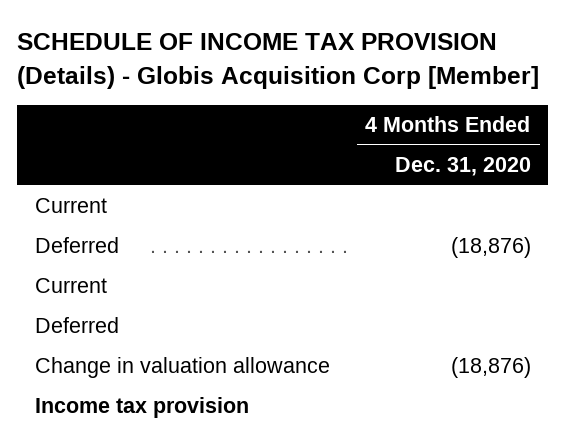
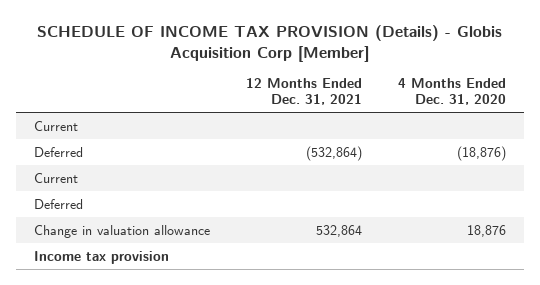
none -> [245,78,362,106] 12 Months Ended Dec. 31, 2021
[450,357,531,379] (18,876) -> [466,224,506,237] 18,876

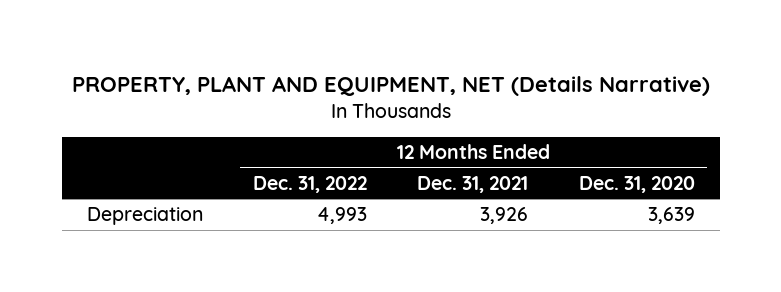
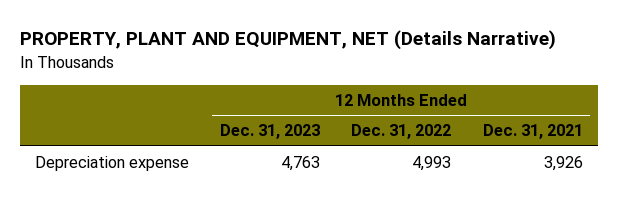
[578,175,695,193] Dec. 31, 2020 -> none
none -> [220,124,321,140] Dec. 31, 2023
[86,207,203,226] Depreciation -> [35,156,190,172] Depreciation expense

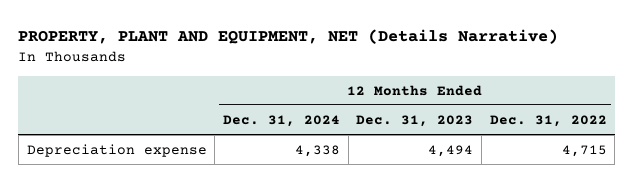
[482,124,583,140] Dec. 31, 2021 -> none
none -> [222,114,340,127] Dec. 31, 2024
[281,156,321,172] 4,763 -> [428,144,474,157] 4,494
[412,156,452,172] 4,993 -> [561,144,607,157] 4,715

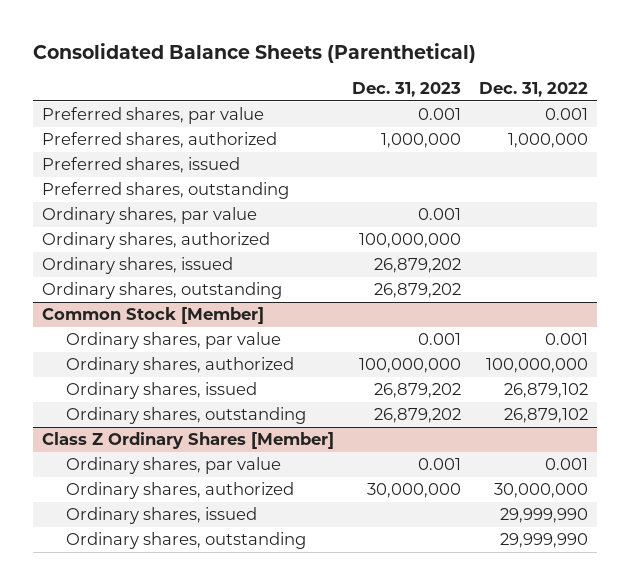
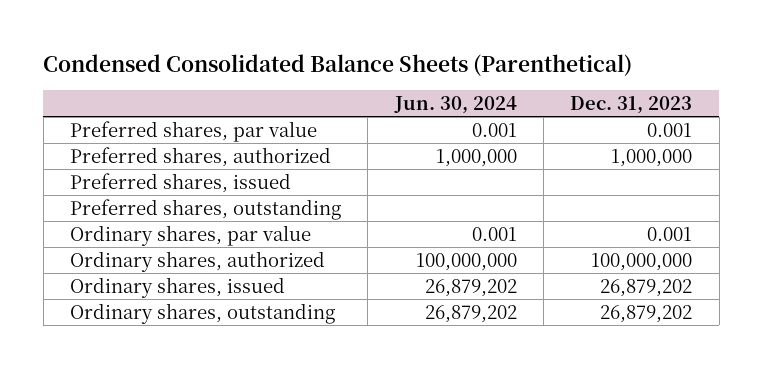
[33,43,477,64] Consolidated Balance Sheets (Parenthetical) -> [43,53,633,76] Condensed Consolidated Balance Sheets (Parenthetical)
[479,82,589,98] Dec. 31, 2022 -> none
none -> [393,95,517,114] Jun. 30, 2024
[42,307,265,325] Common Stock [Member] -> none
[66,332,282,350] Ordinary shares, par value -> none
[66,357,295,375] Ordinary shares, authorized -> none
[66,382,258,400] Ordinary shares, issued -> none
[66,407,307,425] Ordinary shares, outstanding -> none
[42,432,335,450] Class Z Ordinary Shares [Member] -> none
[66,457,282,475] Ordinary shares, par value -> none
[66,482,295,500] Ordinary shares, authorized -> none
[66,507,258,525] Ordinary shares, issued -> none
[66,532,307,550] Ordinary shares, outstanding -> none

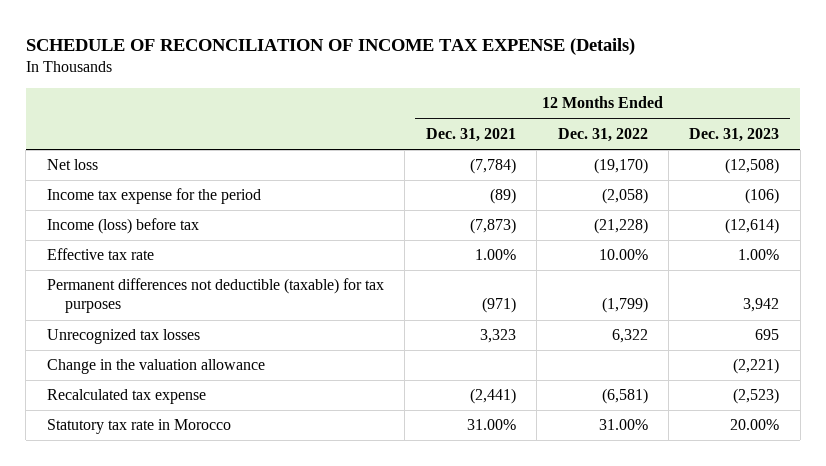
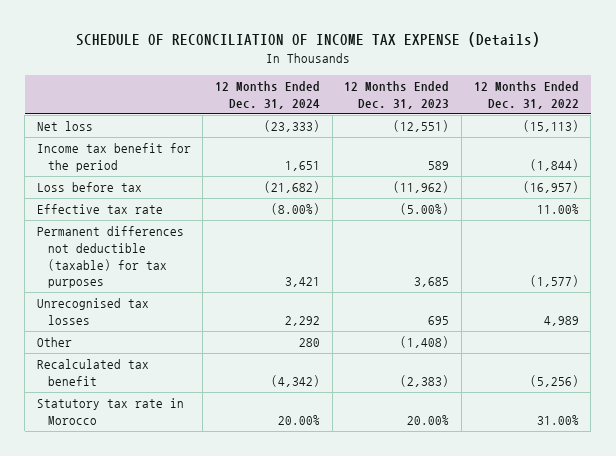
[425,127,516,142] Dec. 31, 2021 -> none
none -> [215,81,321,109] 12 Months Ended Dec. 31, 2024
[46,359,265,375] Change in the valuation allowance -> none
[593,158,648,175] (19,170) -> [522,120,579,133] (15,113)
[725,158,780,175] (12,508) -> [393,120,450,133] (12,551)
[46,188,261,205] Income tax expense for the period -> [36,143,191,173] Income tax benefit for the period
[601,188,648,205] (2,058) -> [529,159,579,172] (1,844)
[745,188,780,205] (106) -> [428,161,450,171] 589
[46,218,199,235] Income (loss) before tax -> [36,182,142,193] Loss before tax
[593,218,648,235] (21,228) -> [522,181,579,194] (16,957)
[725,218,780,235] (12,614) -> [393,181,450,194] (11,962)
[598,249,648,261] 10.00% -> [536,204,579,215] 11.00%
[738,249,780,261] 1.00% -> [400,203,450,216] (5.00%)
[601,297,648,314] (1,799) -> [529,275,579,288] (1,577)
[743,298,780,313] 3,942 -> [414,277,450,288] 3,685
[46,329,200,345] Unrecognized tax losses -> [36,298,149,326] Unrecognised tax losses
[611,329,648,344] 6,322 -> [543,316,579,327] 4,989
none -> [36,337,72,348] Other
[46,389,206,405] Recalculated tax expense -> [36,359,149,387] Recalculated tax benefit
[601,388,648,405] (6,581) -> [529,375,579,388] (5,256)
[733,388,780,405] (2,523) -> [400,375,450,388] (2,383)

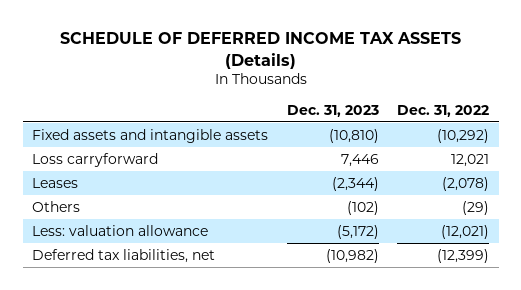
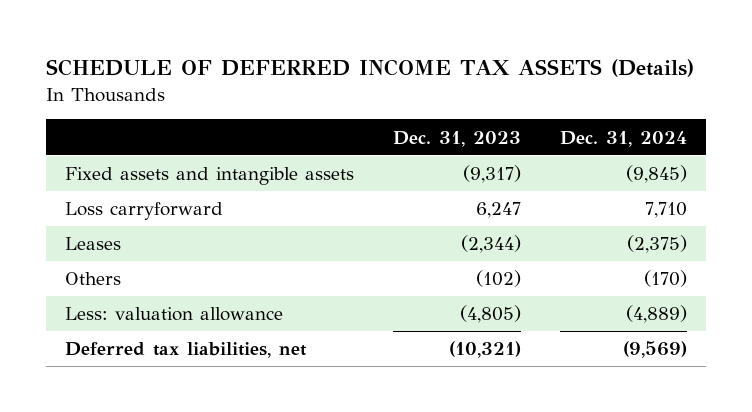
[397,104,490,117] Dec. 31, 2022 -> none
none -> [559,130,687,147] Dec. 31, 2024
[328,128,379,143] (10,810) -> [463,165,522,184] (9,317)
[340,153,379,167] 7,446 -> [476,202,522,219] 6,247
[336,224,379,239] (5,172) -> [460,305,522,324] (4,805)
[325,248,379,263] (10,982) -> [449,341,522,359] (10,321)

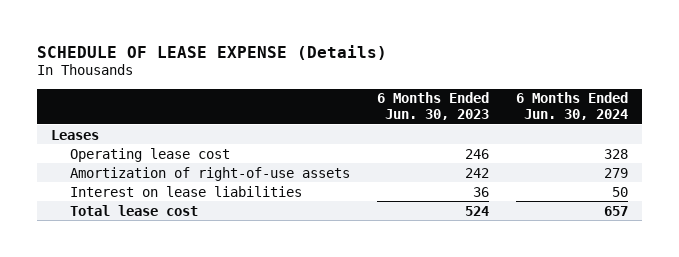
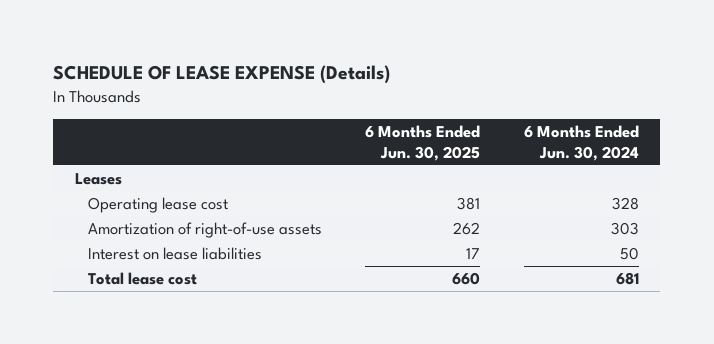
[376,92,489,121] 6 Months Ended Jun. 30, 2023 -> none
none -> [365,124,481,161] 6 Months Ended Jun. 30, 2025
[604,167,629,178] 279 -> [610,222,639,236] 303
[604,205,629,216] 657 -> [615,272,639,286] 681

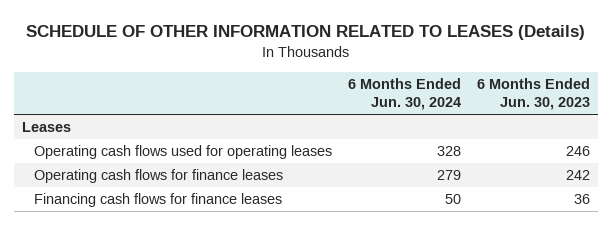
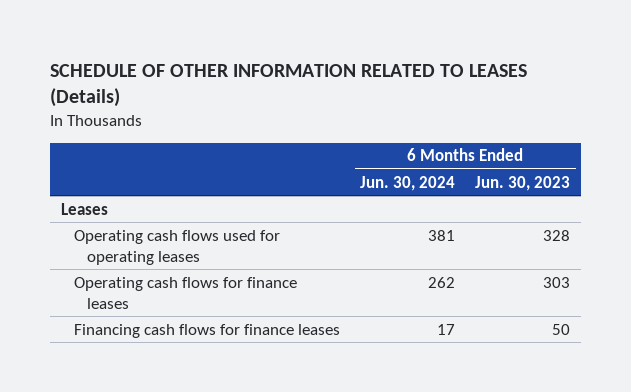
[437,146,462,157] 328 -> [427,229,455,241] 381
[566,146,591,157] 246 -> [543,229,571,241] 328
[437,170,462,181] 279 -> [427,276,455,288] 262
[566,170,591,181] 242 -> [543,276,571,288] 303
[445,194,462,205] 50 -> [436,323,455,335] 17
[574,194,591,205] 36 -> [552,323,571,335] 50

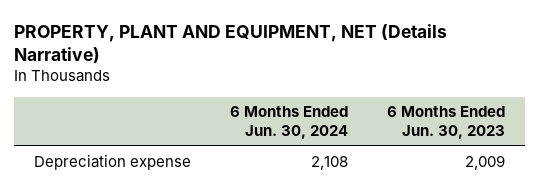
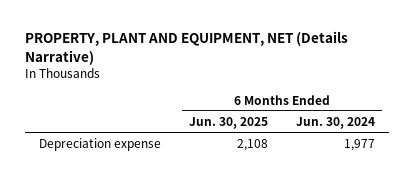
[387,106,506,139] 6 Months Ended Jun. 30, 2023 -> none
none -> [189,117,269,130] Jun. 30, 2025
[311,155,349,170] 2,108 -> [344,139,376,152] 1,977

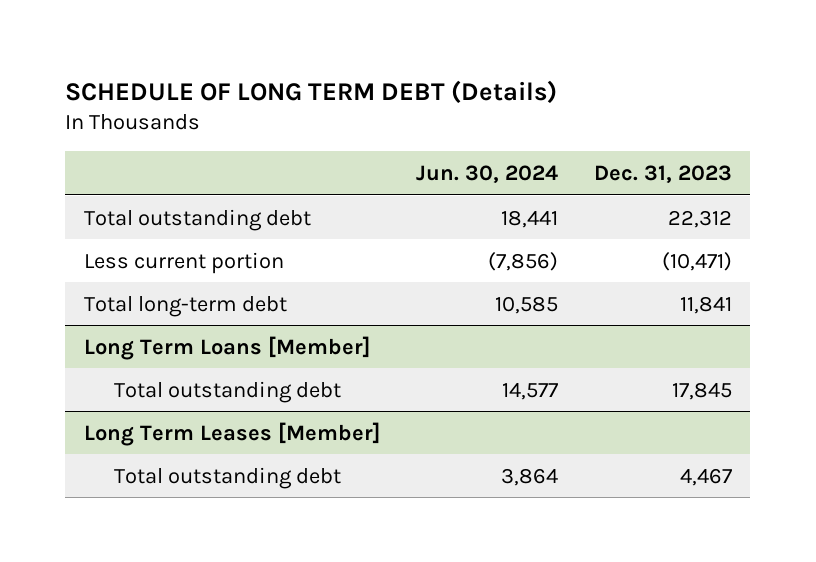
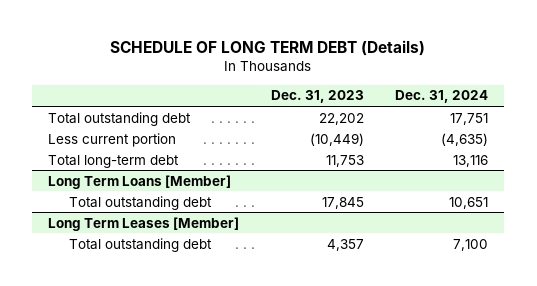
[415,164,558,183] Jun. 30, 2024 -> none
none -> [395,90,489,104] Dec. 31, 2024
[668,209,733,228] 22,312 -> [318,112,364,125] 22,202
[662,251,733,271] (10,471) -> [309,132,364,146] (10,449)
[680,295,733,314] 11,841 -> [325,154,364,167] 11,753
[680,467,733,486] 4,467 -> [326,238,364,251] 4,357

